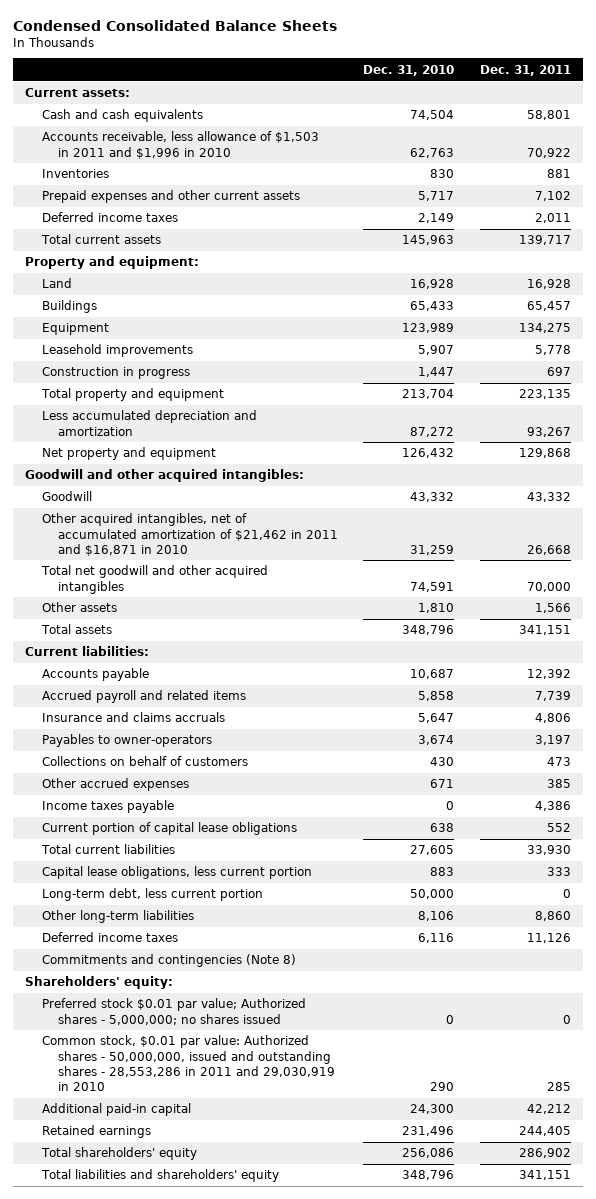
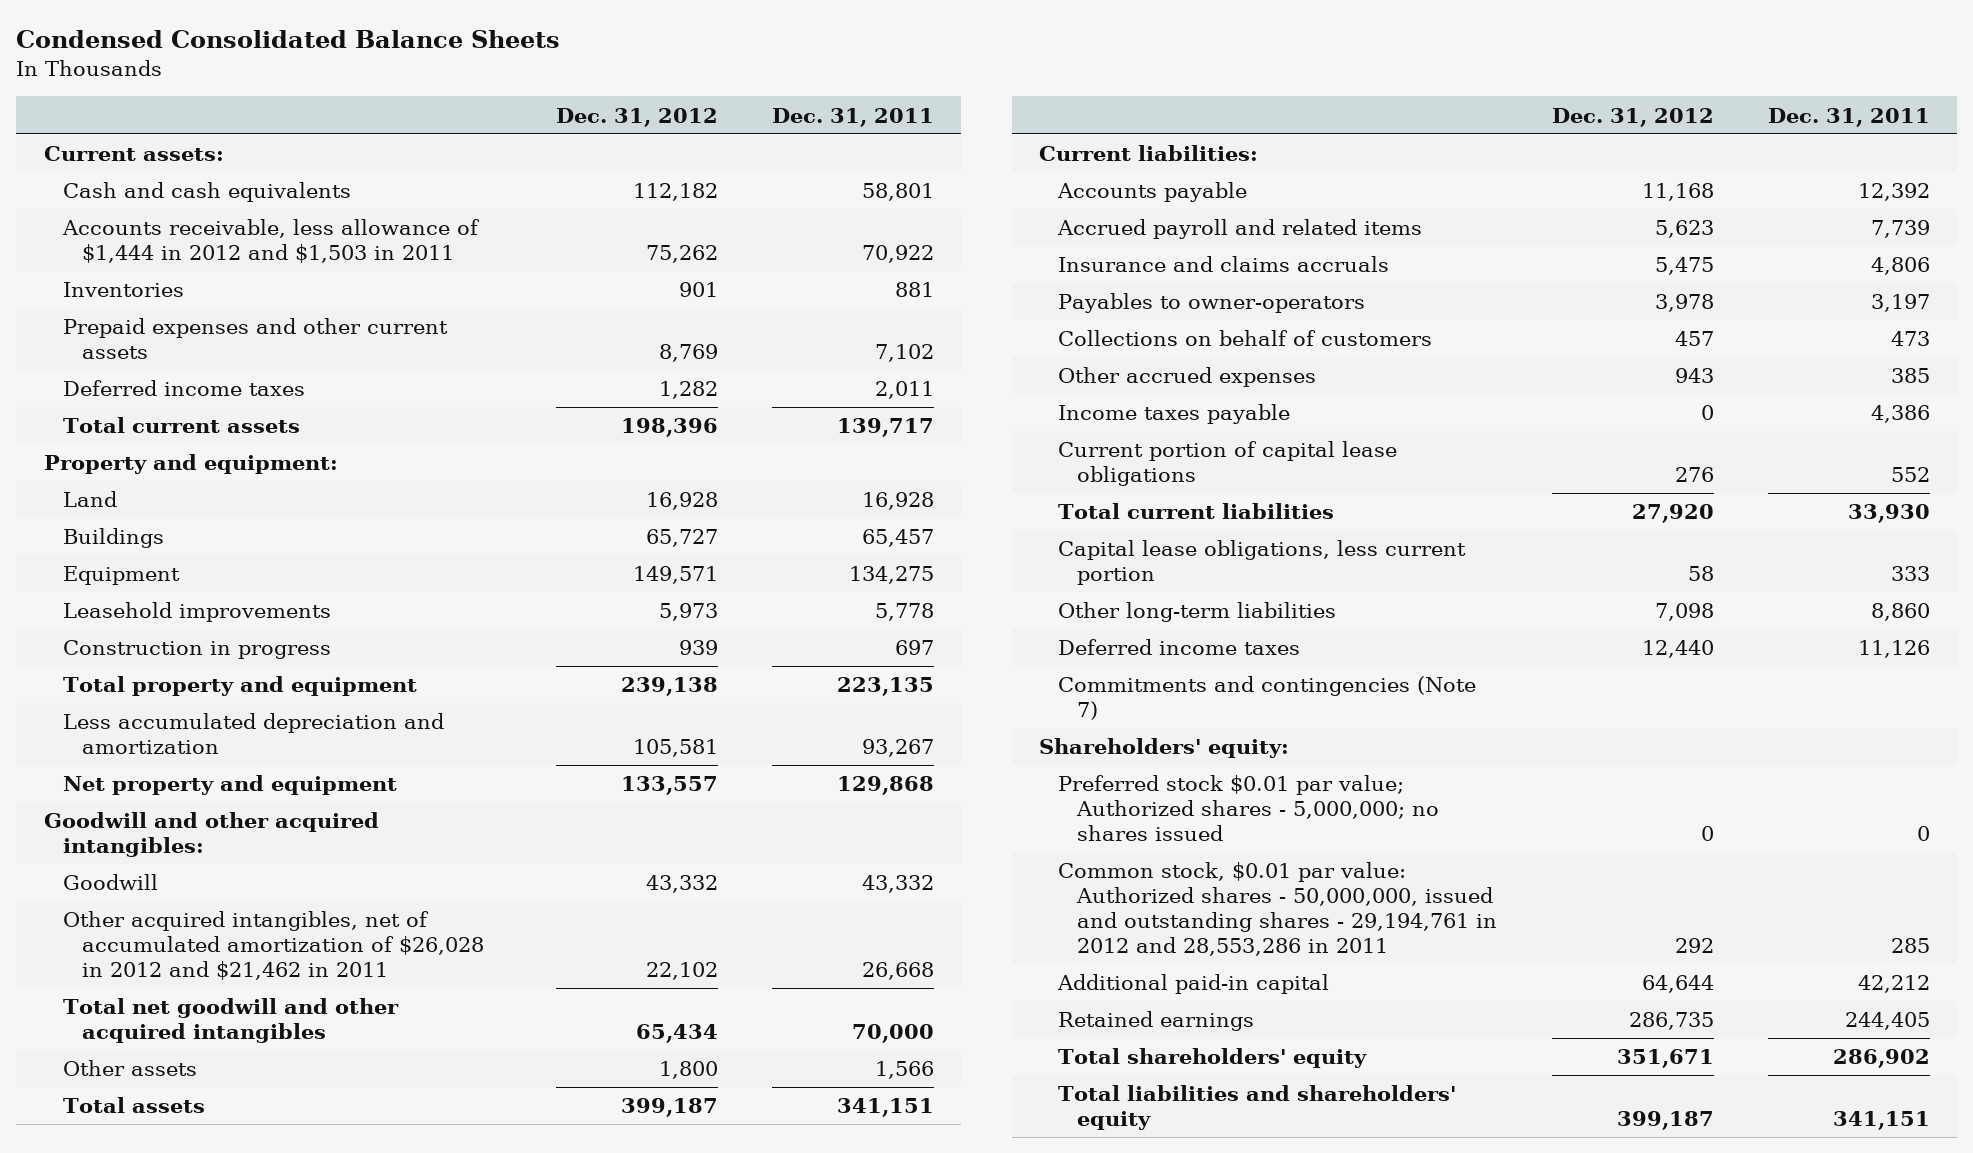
[363,64,455,76] Dec. 31, 2010 -> none
none -> [555,107,718,127] Dec. 31, 2012
[41,131,319,159] Accounts receivable, less allowance of $1,503 in 2011 and $1,996 in 2010 -> [61,219,480,263] Accounts receivable, less allowance of $1,444 in 2012 and $1,503 in 2011
[41,513,338,556] Other acquired intangibles, net of accumulated amortization of $21,462 in 2011 and $16,871 in 2010 -> [62,911,484,980] Other acquired intangibles, net of accumulated amortization of $26,028 in 2012 and $21,462 in 2011
[41,888,263,902] Long-term debt, less current portion -> none
[41,954,296,968] Commitments and contingencies (Note 8) -> [1058,676,1477,720] Commitments and contingencies (Note 7)
[41,1035,335,1091] Common stock, $0.01 par value: Authorized shares - 50,000,000, issued and outstanding shares - 28,553,286 in 2011 and 29,030,919 in 2010 -> [1058,862,1498,956] Common stock, $0.01 par value: Authorized shares - 50,000,000, issued and outstanding shares - 29,194,761 in 2012 and 28,553,286 in 2011

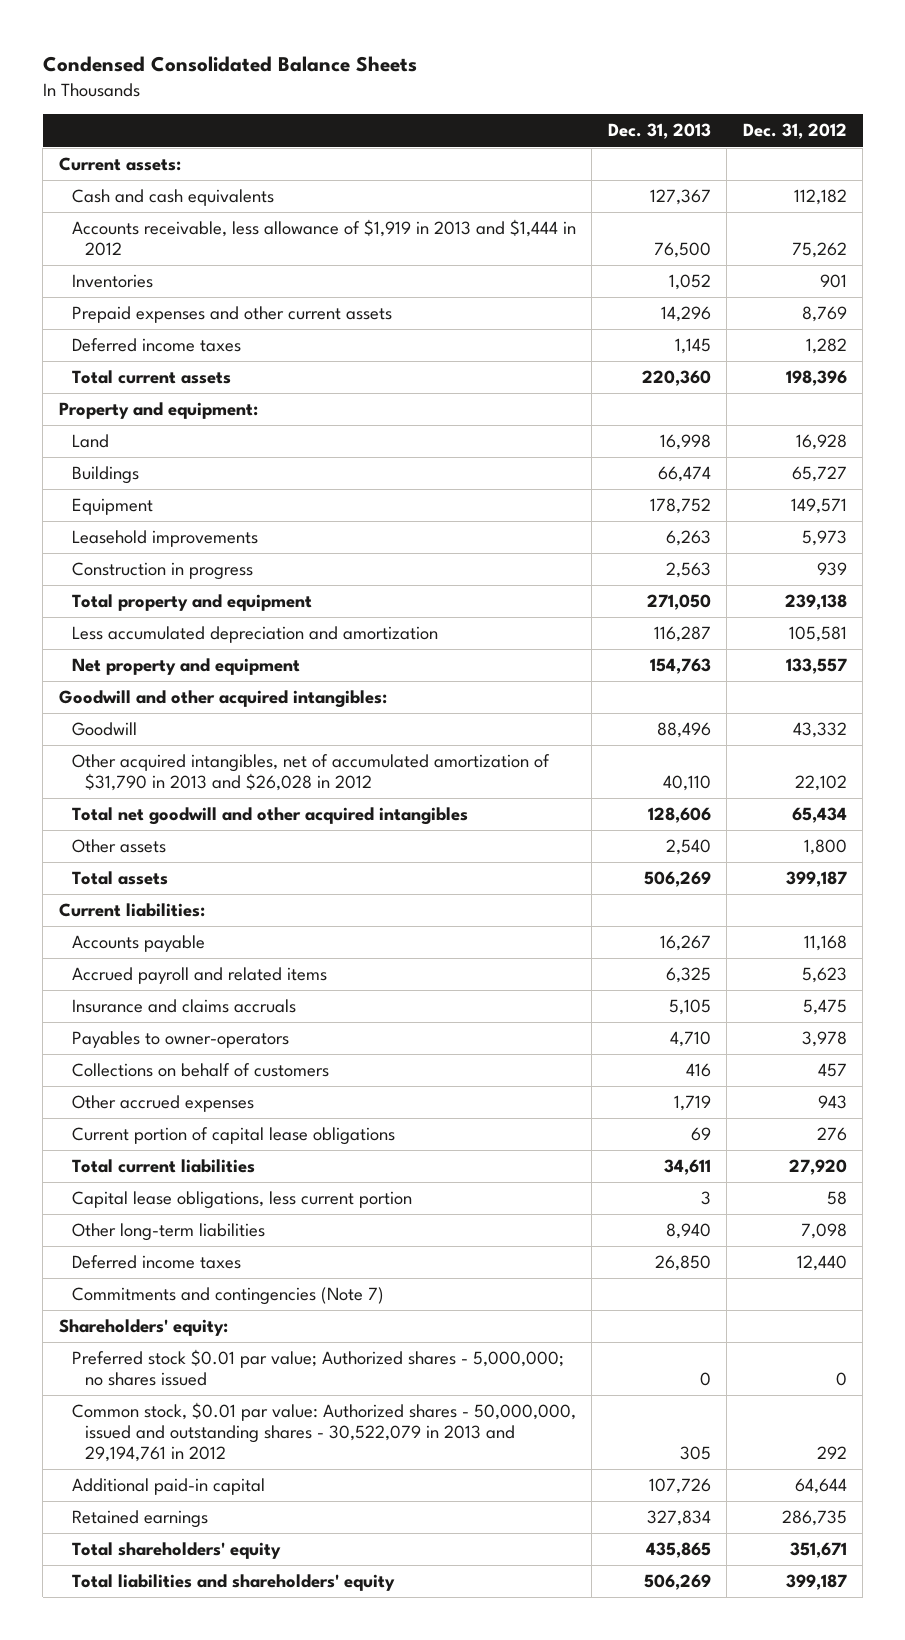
[771,107,934,127] Dec. 31, 2011 -> none
none -> [607,123,711,140] Dec. 31, 2013
[61,219,480,263] Accounts receivable, less allowance of $1,444 in 2012 and $1,503 in 2011 -> [71,219,576,257] Accounts receivable, less allowance of $1,919 in 2013 and $1,444 in 2012
[62,911,484,980] Other acquired intangibles, net of accumulated amortization of $26,028 in 2012 and $21,462 in 2011 -> [71,754,550,792] Other acquired intangibles, net of accumulated amortization of $31,790 in 2013 and $26,028 in 2012
[1058,404,1291,425] Income taxes payable -> none
[1058,862,1498,956] Common stock, $0.01 par value: Authorized shares - 50,000,000, issued and outstanding shares - 29,194,761 in 2012 and 28,553,286 in 2011 -> [71,1402,576,1463] Common stock, $0.01 par value: Authorized shares - 50,000,000, issued and outstanding shares - 30,522,079 in 2013 and 29,194,761 in 2012

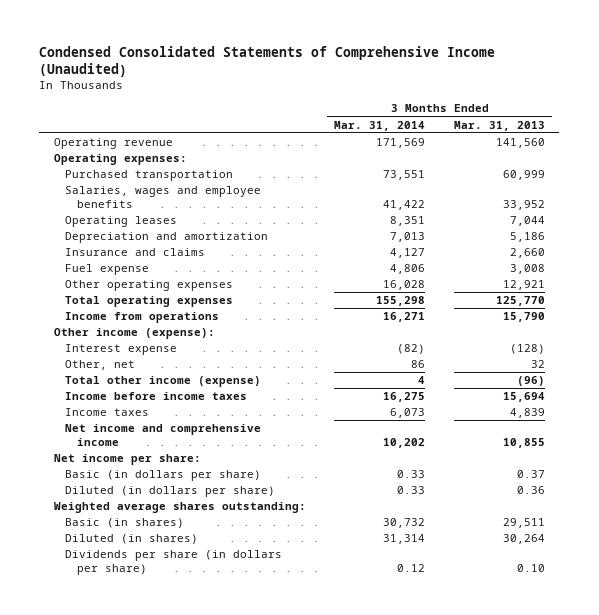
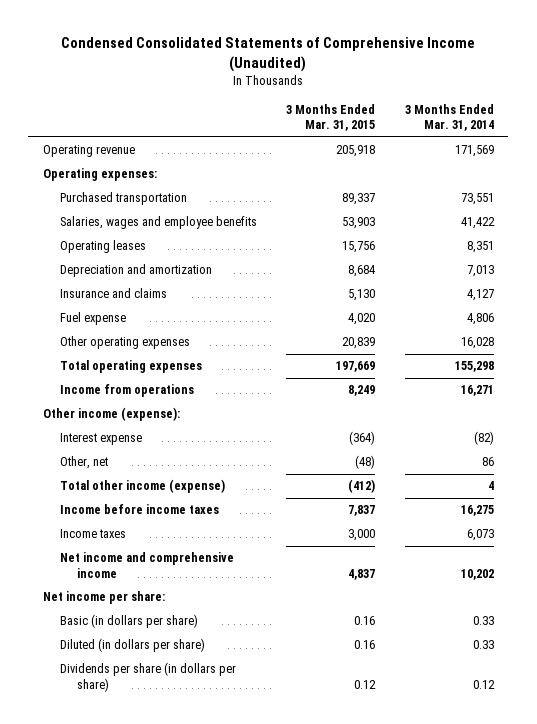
[454,120,546,131] Mar. 31, 2013 -> none
none -> [286,103,376,132] 3 Months Ended Mar. 31, 2015
[53,502,306,514] Weighted average shares outstanding: -> none
[65,518,185,529] Basic (in shares) -> none
[65,534,199,545] Diluted (in shares) -> none

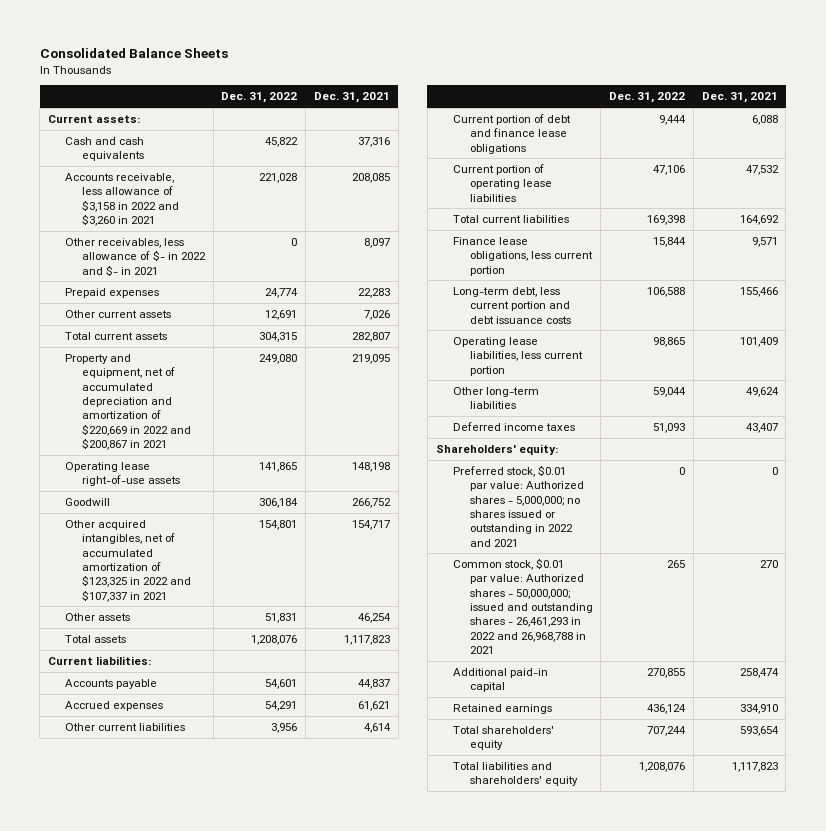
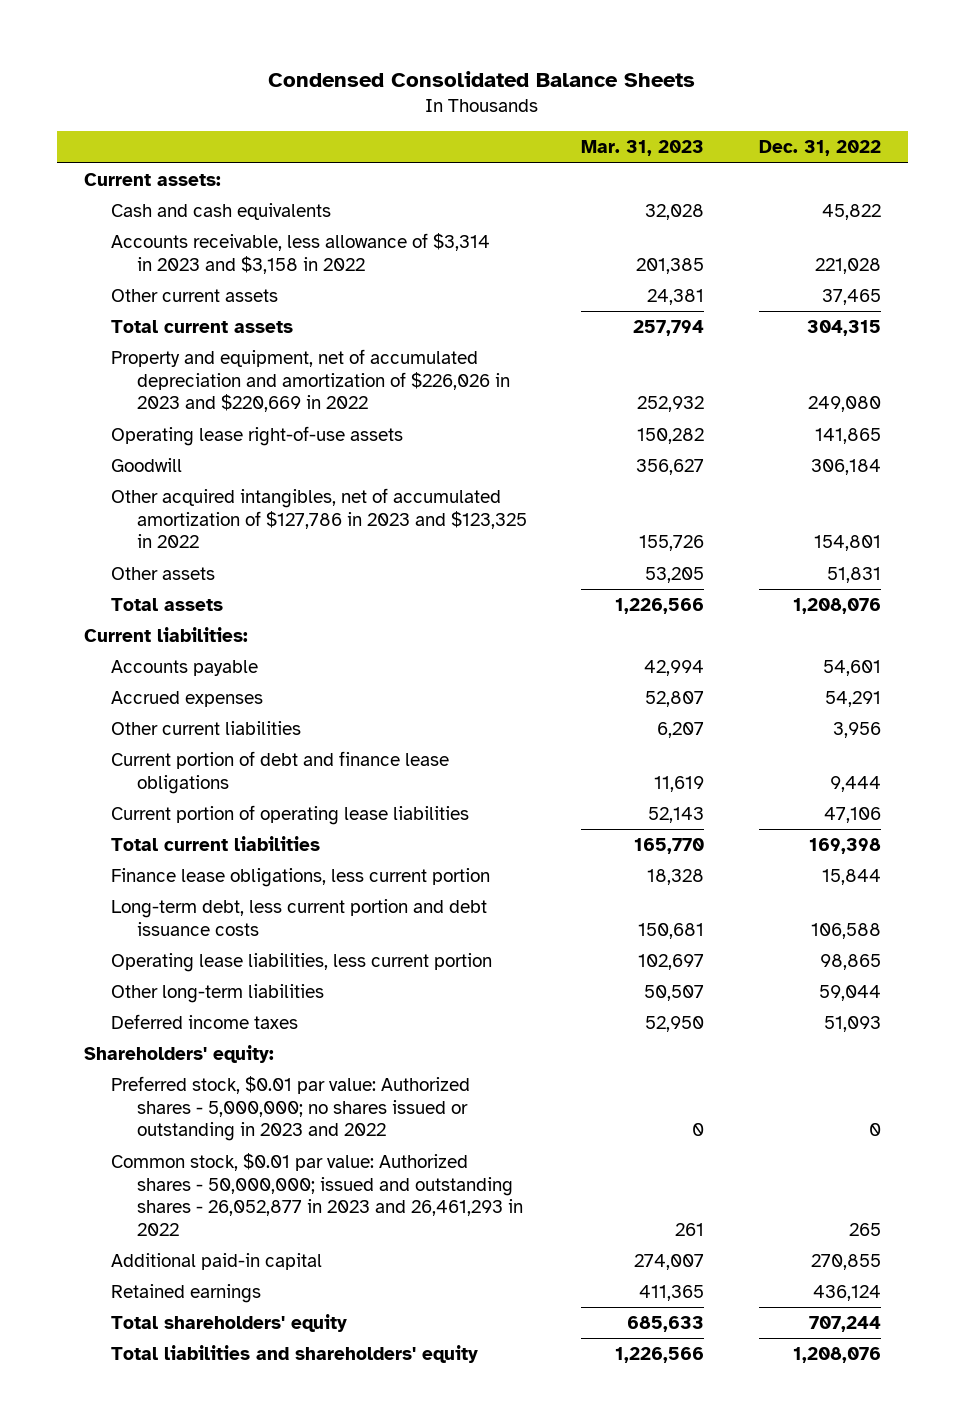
[39,47,228,58] Consolidated Balance Sheets -> [268,70,696,87] Condensed Consolidated Balance Sheets
[313,92,390,104] Dec. 31, 2021 -> none
none -> [581,140,705,157] Mar. 31, 2023
[64,237,206,276] Other receivables, less allowance of $- in 2022 and $- in 2021 -> none
[64,287,159,298] Prepaid expenses -> none
[64,172,179,226] Accounts receivable, less allowance of $3,158 in 2022 and $3,260 in 2021 -> [110,233,490,274] Accounts receivable, less allowance of $3,314 in 2023 and $3,158 in 2022
[265,309,298,320] 12,691 -> [821,289,881,306] 37,465
[64,353,191,450] Property and equipment, net of accumulated depreciation and amortization of $220,669 in 2022 and $200,867 in 2021 -> [110,349,511,413] Property and equipment, net of accumulated depreciation and amortization of $226,026 in 2023 and $220,669 in 2022
[64,519,191,602] Other acquired intangibles, net of accumulated amortization of $123,325 in 2022 and $107,337 in 2021 -> [110,488,528,549] Other acquired intangibles, net of accumulated amortization of $127,786 in 2023 and $123,325 in 2022
[452,464,584,547] Preferred stock, $0.01 par value: Authorized shares - 5,000,000; no shares issued or outstanding in 2022 and 2021 -> [110,1076,470,1142] Preferred stock, $0.01 par value: Authorized shares - 5,000,000; no shares issued or outstanding in 2023 and 2022
[452,557,593,654] Common stock, $0.01 par value: Authorized shares - 50,000,000; issued and outstanding shares - 26,461,293 in 2022 and 26,968,788 in 2021 -> [110,1153,524,1237] Common stock, $0.01 par value: Authorized shares - 50,000,000; issued and outstanding shares - 26,052,877 in 2023 and 26,461,293 in 2022

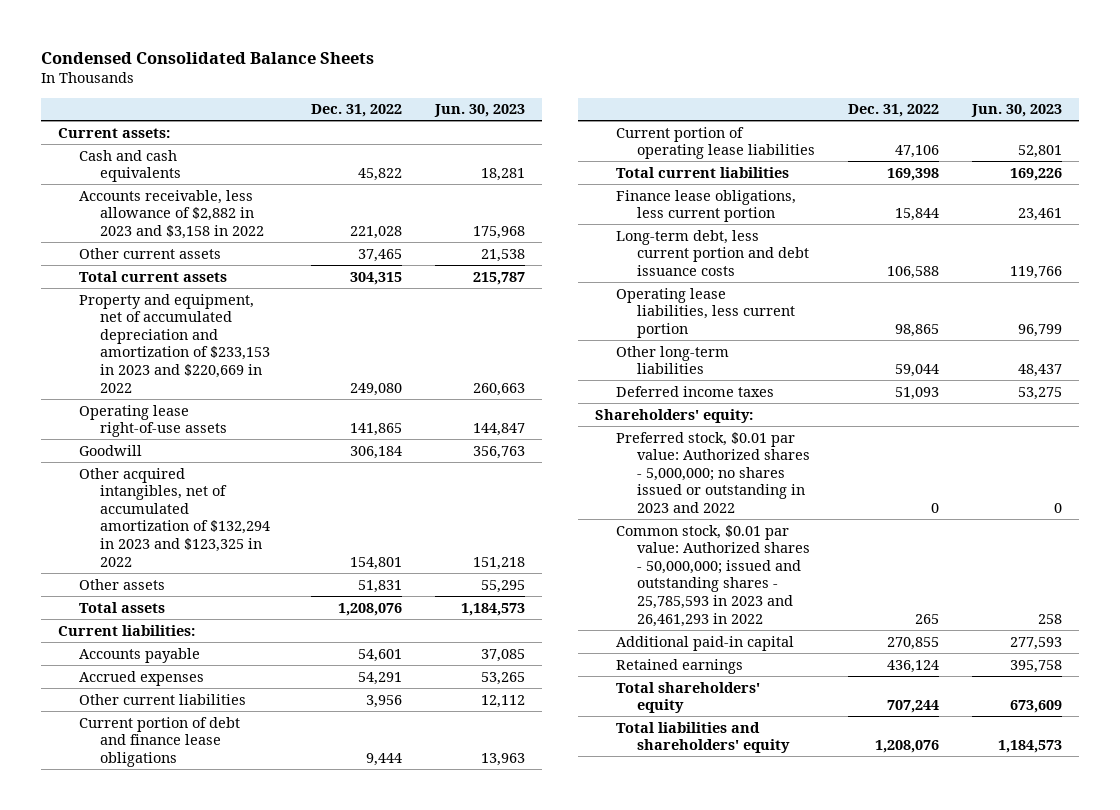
[581,140,705,157] Mar. 31, 2023 -> none
none -> [434,104,526,118] Jun. 30, 2023
[110,233,490,274] Accounts receivable, less allowance of $3,314 in 2023 and $3,158 in 2022 -> [78,189,264,239] Accounts receivable, less allowance of $2,882 in 2023 and $3,158 in 2022
[110,349,511,413] Property and equipment, net of accumulated depreciation and amortization of $226,026 in 2023 and $220,669 in 2022 -> [78,293,270,393] Property and equipment, net of accumulated depreciation and amortization of $233,153 in 2023 and $220,669 in 2022
[110,488,528,549] Other acquired intangibles, net of accumulated amortization of $127,786 in 2023 and $123,325 in 2022 -> [78,467,270,567] Other acquired intangibles, net of accumulated amortization of $132,294 in 2023 and $123,325 in 2022
[110,1153,524,1237] Common stock, $0.01 par value: Authorized shares - 50,000,000; issued and outstanding shares - 26,052,877 in 2023 and 26,461,293 in 2022 -> [615,524,810,627] Common stock, $0.01 par value: Authorized shares - 50,000,000; issued and outstanding shares - 25,785,593 in 2023 and 26,461,293 in 2022

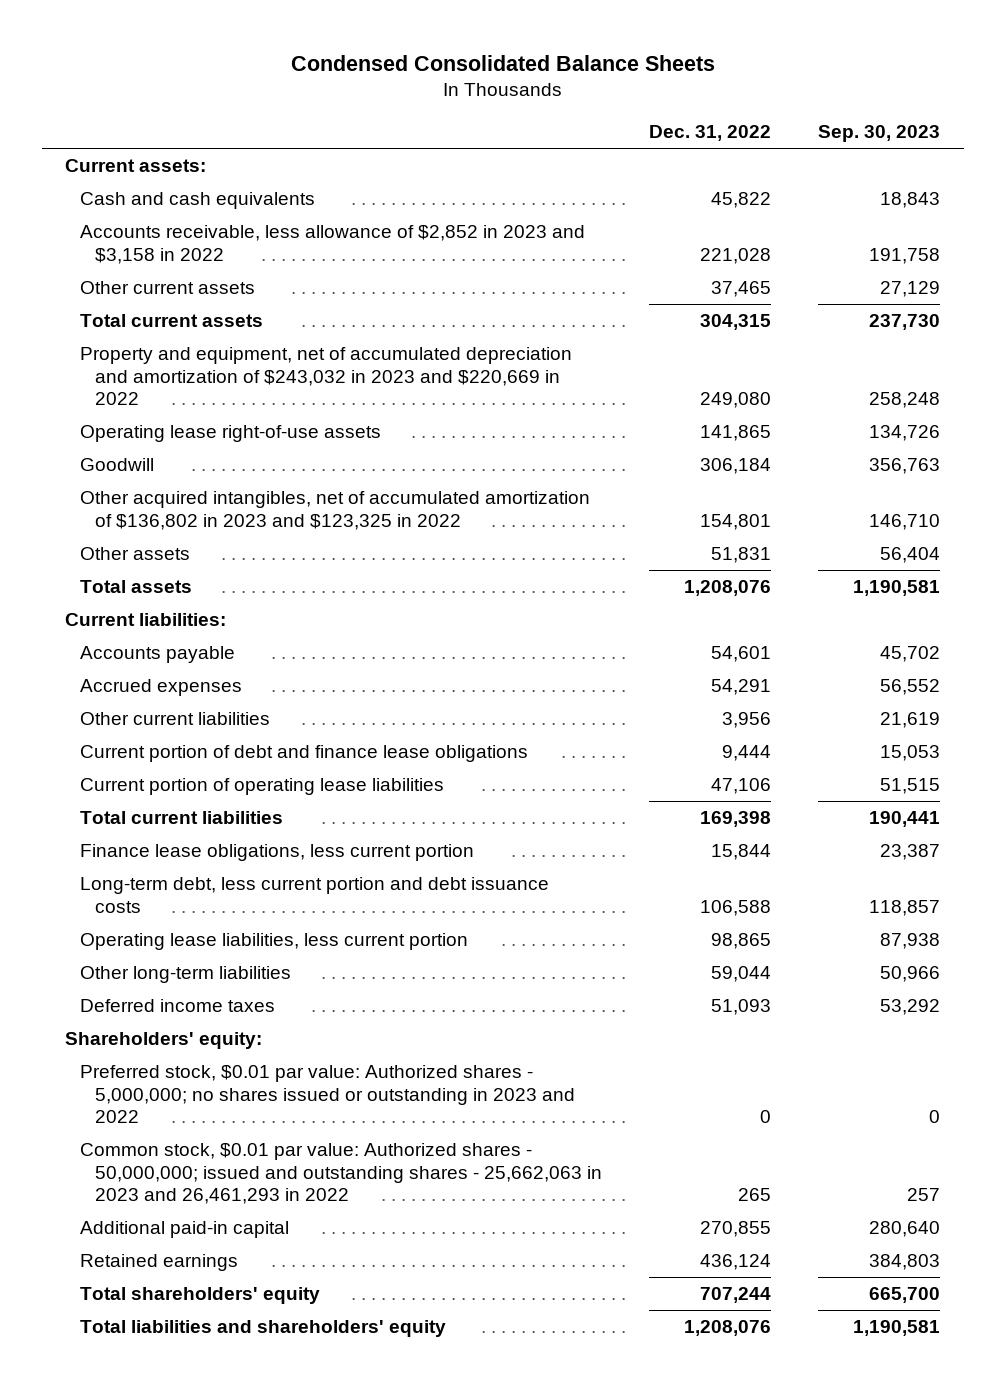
[434,104,526,118] Jun. 30, 2023 -> none
none -> [818,125,941,143] Sep. 30, 2023
[78,189,264,239] Accounts receivable, less allowance of $2,882 in 2023 and $3,158 in 2022 -> [80,225,586,264] Accounts receivable, less allowance of $2,852 in 2023 and $3,158 in 2022
[78,293,270,393] Property and equipment, net of accumulated depreciation and amortization of $233,153 in 2023 and $220,669 in 2022 -> [80,347,573,405] Property and equipment, net of accumulated depreciation and amortization of $243,032 in 2023 and $220,669 in 2022
[78,467,270,567] Other acquired intangibles, net of accumulated amortization of $132,294 in 2023 and $123,325 in 2022 -> [80,491,591,530] Other acquired intangibles, net of accumulated amortization of $136,802 in 2023 and $123,325 in 2022
[615,524,810,627] Common stock, $0.01 par value: Authorized shares - 50,000,000; issued and outstanding shares - 25,785,593 in 2023 and 26,461,293 in 2022 -> [80,1143,603,1204] Common stock, $0.01 par value: Authorized shares - 50,000,000; issued and outstanding shares - 25,662,063 in 2023 and 26,461,293 in 2022

